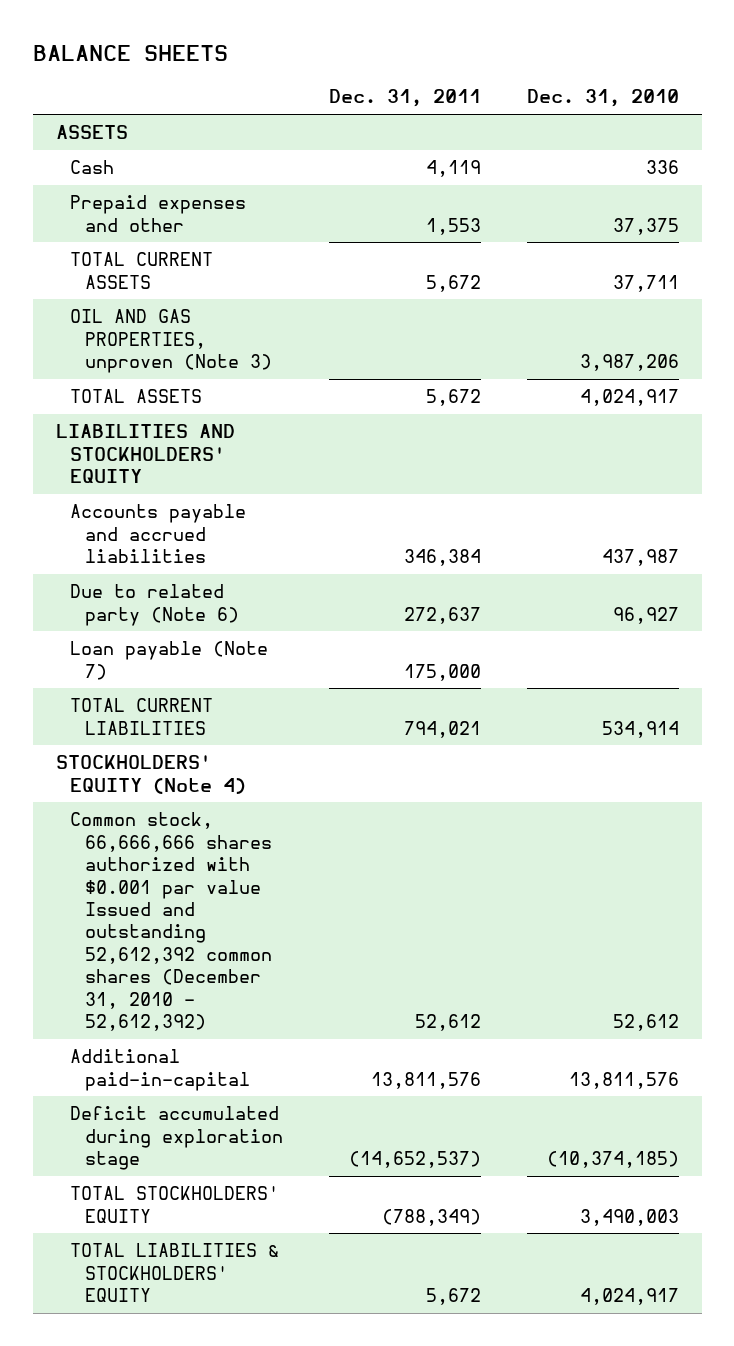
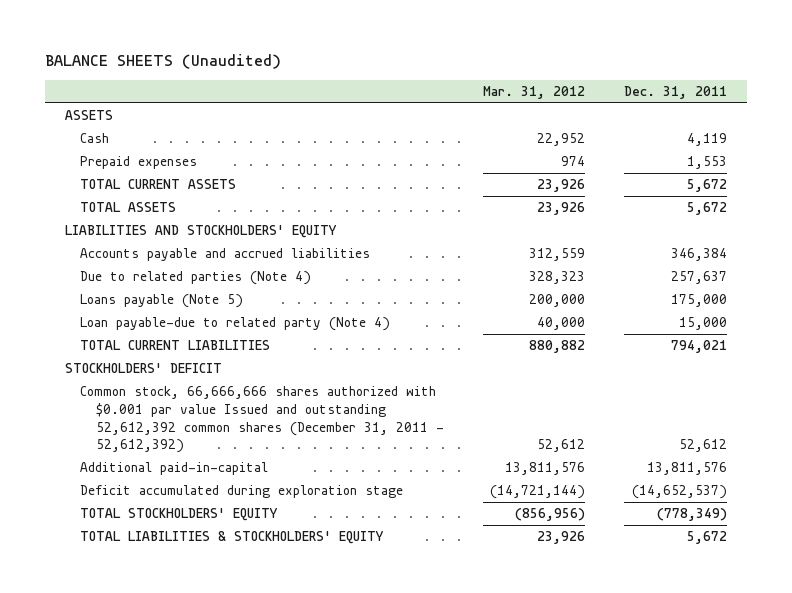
[32,44,228,61] BALANCE SHEETS -> [45,54,282,70] BALANCE SHEETS (Unaudited)
[526,89,679,108] Dec. 31, 2010 -> none
none -> [483,86,586,100] Mar. 31, 2012
[70,195,247,232] Prepaid expenses and other -> [80,156,198,170] Prepaid expenses
[70,309,273,374] OIL AND GAS PROPERTIES, unproven (Note 3) -> none
[70,584,240,626] Due to related party (Note 6) -> [80,271,312,286] Due to related parties (Note 4)
[403,606,481,624] 272,637 -> [671,271,728,285] 257,637
[70,641,269,680] Loan payable (Note 7) -> [80,294,244,309] Loans payable (Note 5)
none -> [80,317,391,332] Loan payable-due to related party (Note 4)
[55,755,247,794] STOCKHOLDERS' EQUITY (Note 4) -> [64,363,222,374] STOCKHOLDERS' DEFICIT
[70,812,273,1032] Common stock, 66,666,666 shares authorized with $0.001 par value Issued and outstanding 52,612,392 common shares (December 31, 2010 - 52,612,392) -> [80,386,444,454] Common stock, 66,666,666 shares authorized with $0.001 par value Issued and outstanding 52,612,392 common shares (December 31, 2011 - 52,612,392)
[381,1208,481,1226] (788,349) -> [657,508,728,522] (778,349)

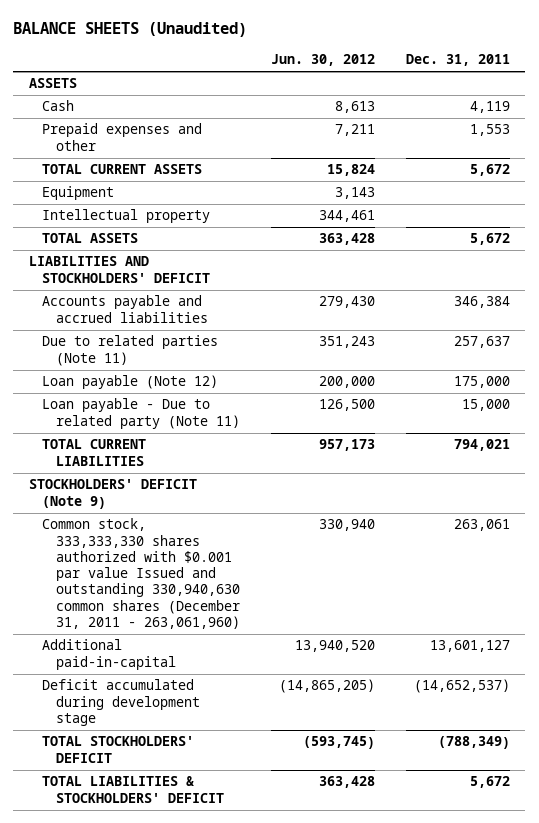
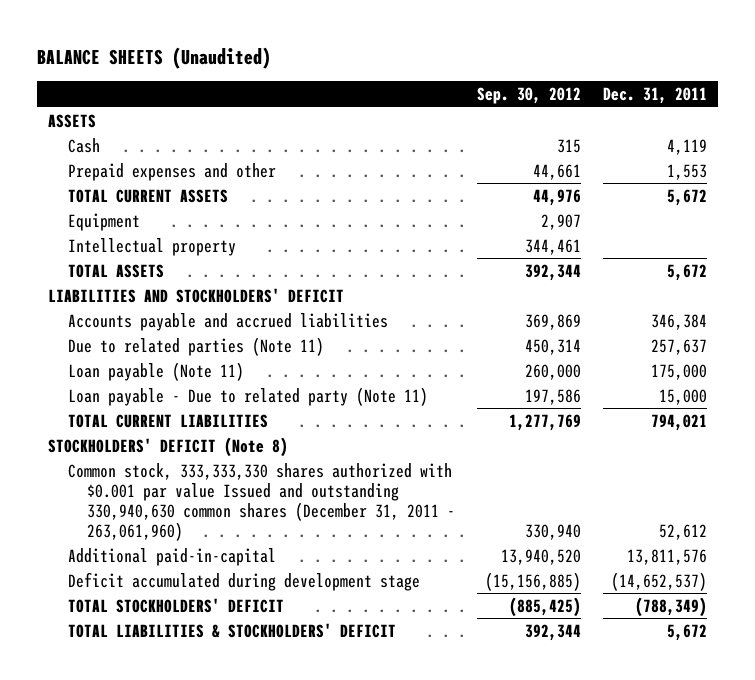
[270,54,375,67] Jun. 30, 2012 -> none
none -> [477,87,582,105] Sep. 30, 2012
[42,375,219,390] Loan payable (Note 12) -> [67,361,244,381] Loan payable (Note 11)
[29,479,198,509] STOCKHOLDERS' DEFICIT (Note 9) -> [47,436,288,457] STOCKHOLDERS' DEFICIT (Note 8)
[453,519,510,532] 263,061 -> [658,523,707,540] 52,612
[429,640,510,653] 13,601,127 -> [626,548,707,565] 13,811,576

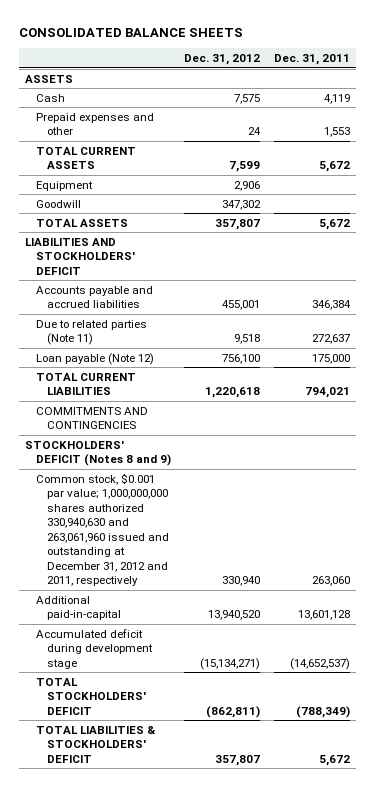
[37,46,272,69] BALANCE SHEETS (Unaudited) -> [18,27,243,37] CONSOLIDATED BALANCE SHEETS
[477,87,582,105] Sep. 30, 2012 -> none
none -> [184,53,261,65] Dec. 31, 2012
[67,237,236,256] Intellectual property -> none
none -> [36,199,82,208] Goodwill
[67,386,428,406] Loan payable - Due to related party (Note 11) -> none
[650,338,707,355] 257,637 -> [311,334,350,345] 272,637
[67,361,244,381] Loan payable (Note 11) -> [36,352,155,365] Loan payable (Note 12)
none -> [36,406,149,430] COMMITMENTS AND CONTINGENCIES
[47,436,288,457] STOCKHOLDERS' DEFICIT (Note 8) -> [25,440,172,467] STOCKHOLDERS' DEFICIT (Notes 8 and 9)
[67,462,456,541] Common stock, 333,333,330 shares authorized with $0.001 par value Issued and outstanding 330,940,630 common shares (December 31, 2011 - 263,061,960) -> [36,472,169,587] Common stock, $0.001 par value; 1,000,000,000 shares authorized 330,940,630 and 263,061,960 issued and outstanding at December 31, 2012 and 2011, respectively
[658,523,707,540] 52,612 -> [311,576,350,587] 263,060
[626,548,707,565] 13,811,576 -> [297,610,350,621] 13,601,128
[67,571,420,591] Deficit accumulated during development stage -> [36,628,153,669] Accumulated deficit during development stage

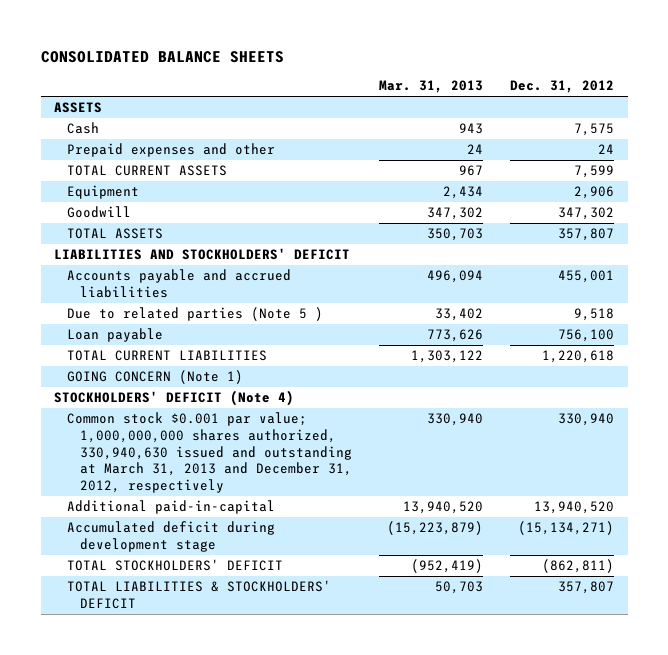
[273,53,350,65] Dec. 31, 2011 -> none
none -> [378,80,483,94] Mar. 31, 2013
[36,319,148,346] Due to related parties (Note 11) -> [67,307,324,322] Due to related parties (Note 5 )
[36,352,155,365] Loan payable (Note 12) -> [67,328,164,343] Loan payable
[36,406,149,430] COMMITMENTS AND CONTINGENCIES -> [67,370,244,385] GOING CONCERN (Note 1)
[25,440,172,467] STOCKHOLDERS' DEFICIT (Notes 8 and 9) -> [54,390,295,407] STOCKHOLDERS' DEFICIT (Note 4)
[36,472,169,587] Common stock, $0.001 par value; 1,000,000,000 shares authorized 330,940,630 and 263,061,960 issued and outstanding at December 31, 2012 and 2011, respectively -> [67,412,352,494] Common stock $0.001 par value; 1,000,000,000 shares authorized, 330,940,630 issued and outstanding at March 31, 2013 and December 31, 2012, respectively

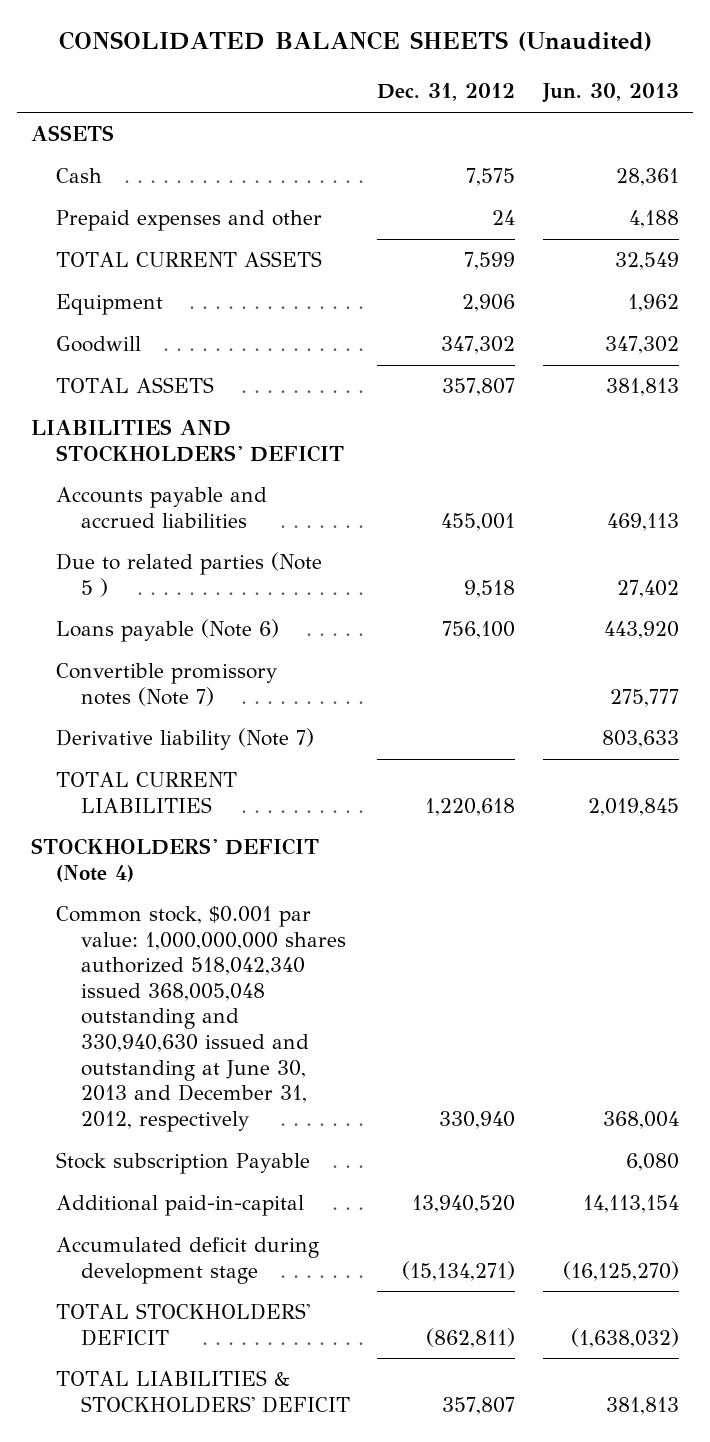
[40,50,284,63] CONSOLIDATED BALANCE SHEETS -> [58,31,652,52] CONSOLIDATED BALANCE SHEETS (Unaudited)
[378,80,483,94] Mar. 31, 2013 -> none
none -> [542,83,680,104] Jun. 30, 2013
[67,328,164,343] Loan payable -> [55,619,279,643] Loans payable (Note 6)
none -> [55,663,277,706] Convertible promissory notes (Note 7)
none -> [55,728,314,751] Derivative liability (Note 7)
[67,370,244,385] GOING CONCERN (Note 1) -> none
[67,412,352,494] Common stock $0.001 par value; 1,000,000,000 shares authorized, 330,940,630 issued and outstanding at March 31, 2013 and December 31, 2012, respectively -> [55,906,346,1132] Common stock, $0.001 par value: 1,000,000,000 shares authorized 518,042,340 issued 368,005,048 outstanding and 330,940,630 issued and outstanding at June 30, 2013 and December 31, 2012, respectively
none -> [55,1152,310,1175] Stock subscription Payable

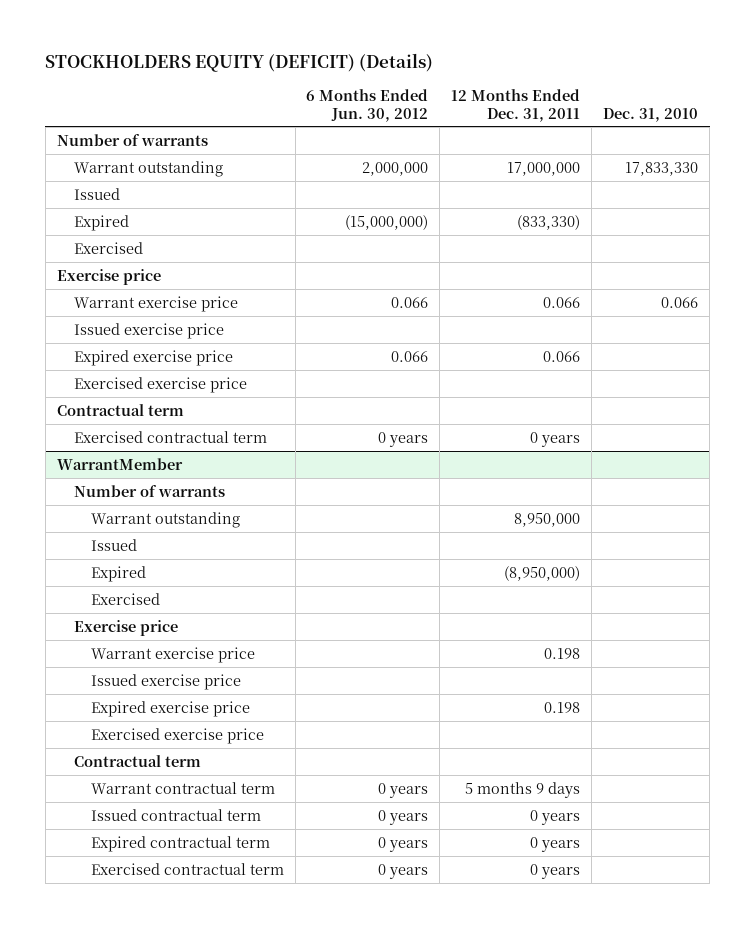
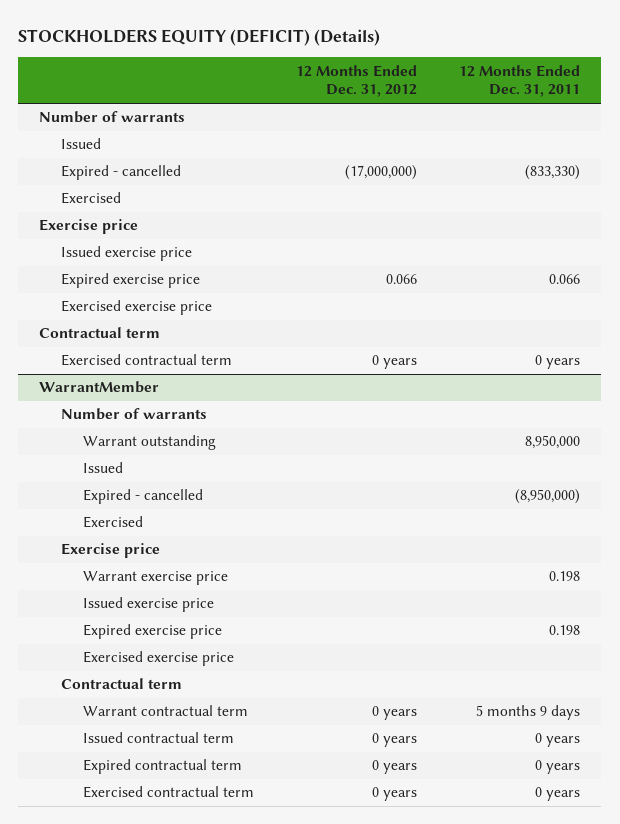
[306,89,429,122] 6 Months Ended Jun. 30, 2012 -> none
[603,107,699,122] Dec. 31, 2010 -> none
none -> [295,64,417,98] 12 Months Ended Dec. 31, 2012
[73,160,223,177] Warrant outstanding -> none
[73,214,129,231] Expired -> [61,165,182,181] Expired - cancelled
[73,295,238,312] Warrant exercise price -> none
[90,565,146,582] Expired -> [82,489,203,505] Expired - cancelled

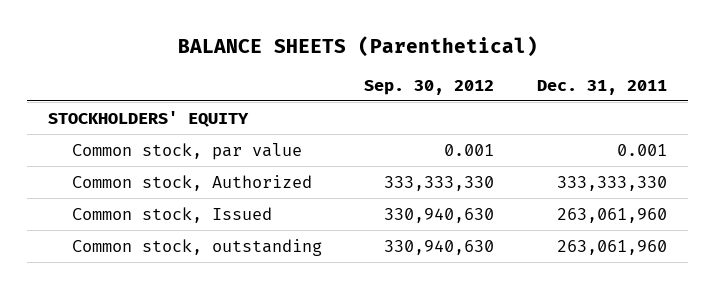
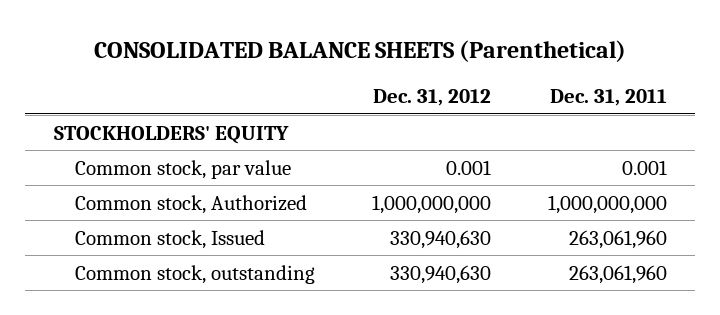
[177,35,538,57] BALANCE SHEETS (Parenthetical) -> [94,39,627,62] CONSOLIDATED BALANCE SHEETS (Parenthetical)
[364,79,495,95] Sep. 30, 2012 -> none
none -> [372,89,491,107] Dec. 31, 2012
[556,175,667,191] 333,333,330 -> [547,194,667,214] 1,000,000,000

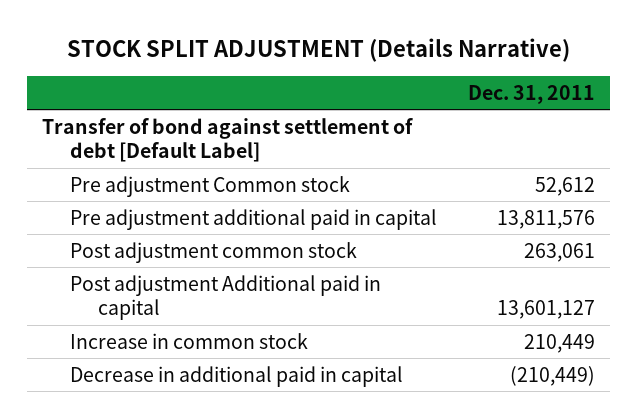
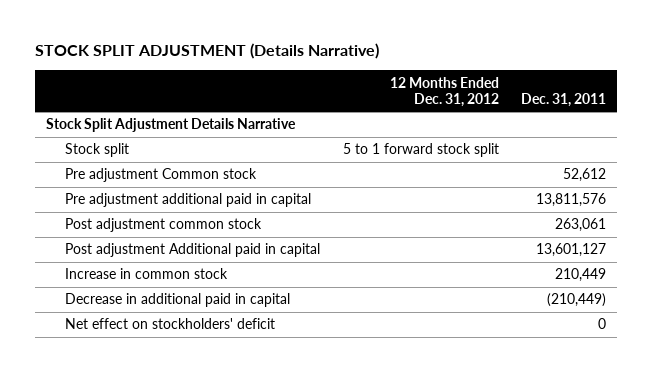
none -> [389,76,499,107] 12 Months Ended Dec. 31, 2012
[42,117,414,163] Transfer of bond against settlement of debt [Default Label] -> none
none -> [45,118,296,133] Stock Split Adjustment Details Narrative
none -> [64,143,129,158] Stock split
none -> [64,318,275,330] Net effect on stockholders' deficit

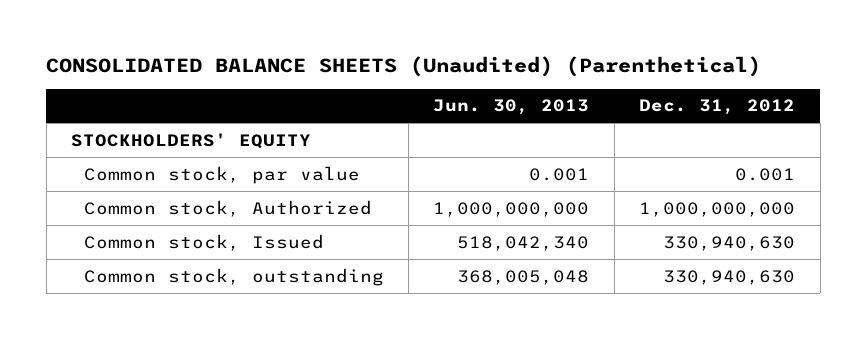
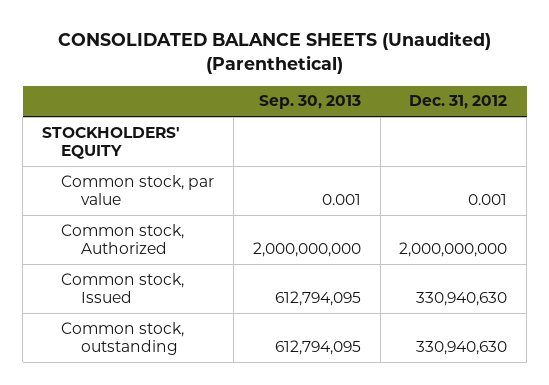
[433,99,590,116] Jun. 30, 2013 -> none
none -> [258,95,361,110] Sep. 30, 2013
[639,201,796,217] 1,000,000,000 -> [399,242,508,258] 2,000,000,000

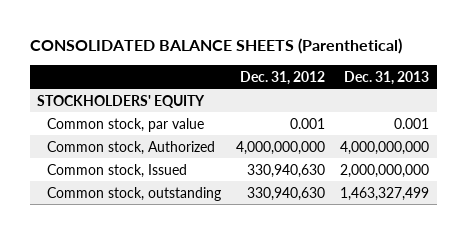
[57,31,491,75] CONSOLIDATED BALANCE SHEETS (Unaudited) (Parenthetical) -> [29,38,402,55] CONSOLIDATED BALANCE SHEETS (Parenthetical)
[258,95,361,110] Sep. 30, 2013 -> none
none -> [344,70,430,85] Dec. 31, 2013
[399,242,508,258] 2,000,000,000 -> [236,140,326,155] 4,000,000,000

